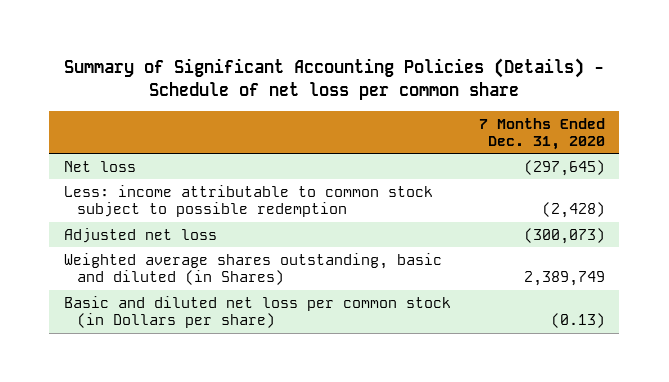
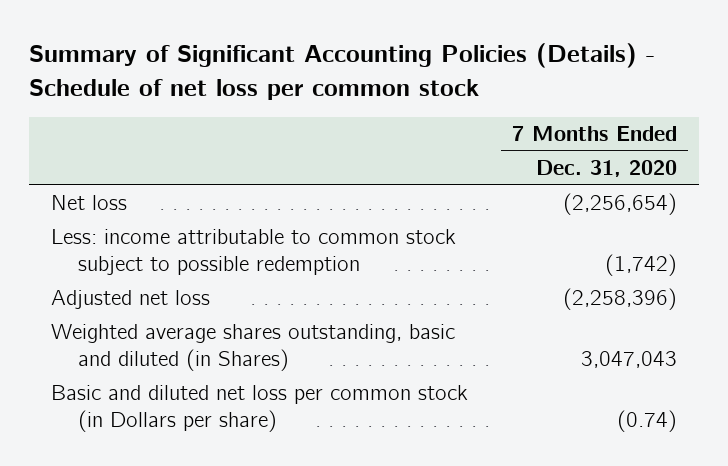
[64,57,605,100] Summary of Significant Accounting Policies (Details) - Schedule of net loss per common share -> [28,43,655,100] Summary of Significant Accounting Policies (Details) - Schedule of net loss per common stock
[523,159,605,176] (297,645) -> [563,193,678,216] (2,256,654)
[541,202,605,219] (2,428) -> [605,254,678,277] (1,742)
[523,227,605,244] (300,073) -> [563,288,678,311] (2,258,396)
[523,271,605,287] 2,389,749 -> [581,351,678,369] 3,047,043
[550,313,605,329] (0.13) -> [617,410,678,433] (0.74)

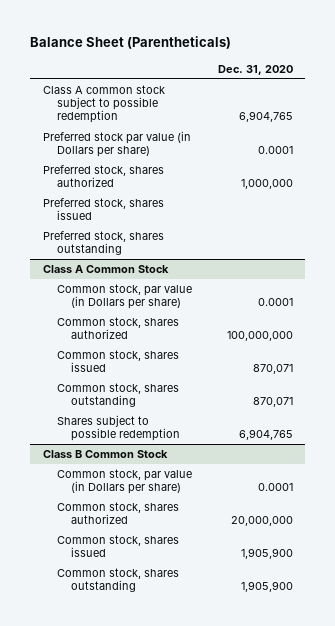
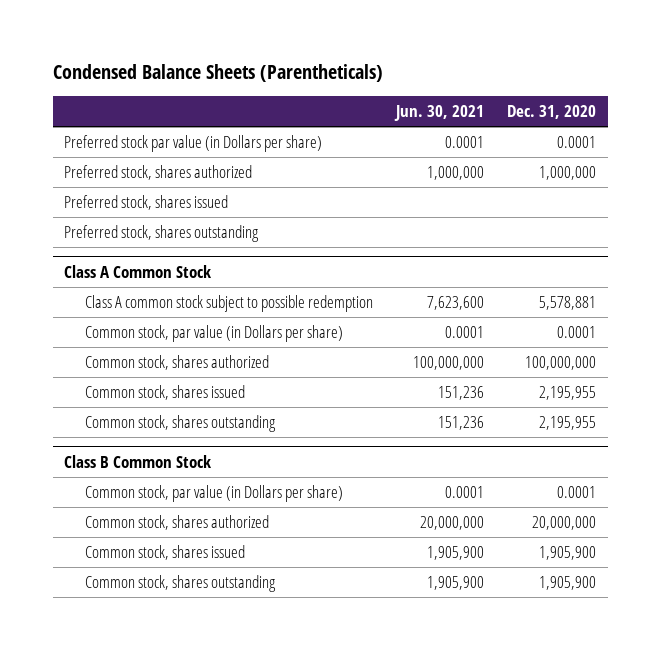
[29,36,231,50] Balance Sheet (Parentheticals) -> [52,63,383,82] Condensed Balance Sheets (Parentheticals)
none -> [394,104,485,121] Jun. 30, 2021
[42,85,165,124] Class A common stock subject to possible redemption -> none
none -> [85,295,374,313] Class A common stock subject to possible redemption
[56,415,180,442] Shares subject to possible redemption -> none
[252,364,293,375] 870,071 -> [539,386,597,401] 2,195,955
[252,397,293,408] 870,071 -> [539,416,597,431] 2,195,955

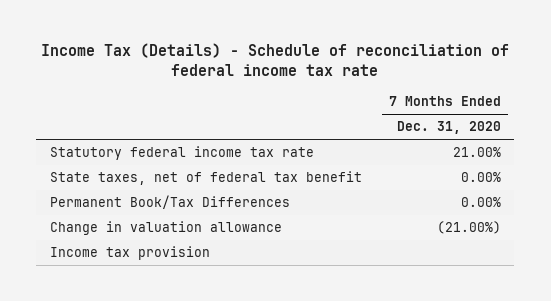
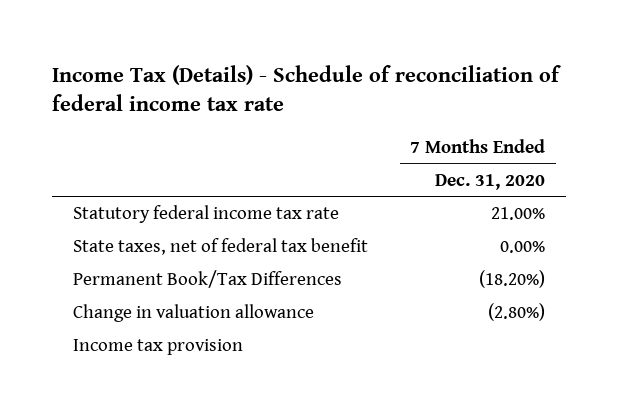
[460,197,501,208] 0.00% -> [479,270,546,289] (18.20%)
[436,221,501,235] (21.00%) -> [488,303,546,322] (2.80%)

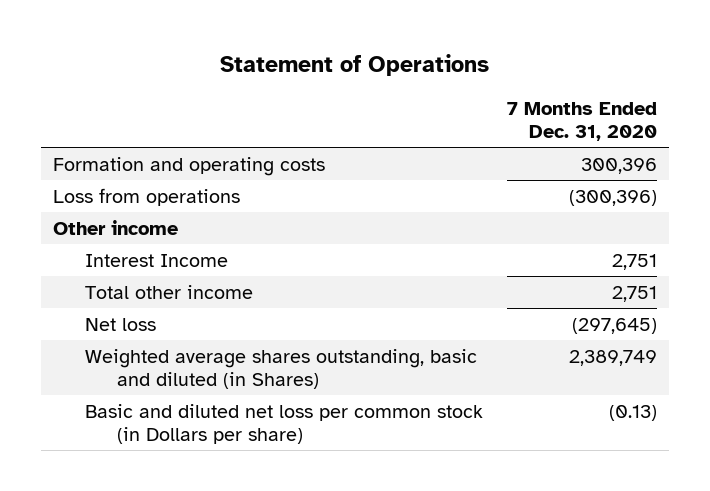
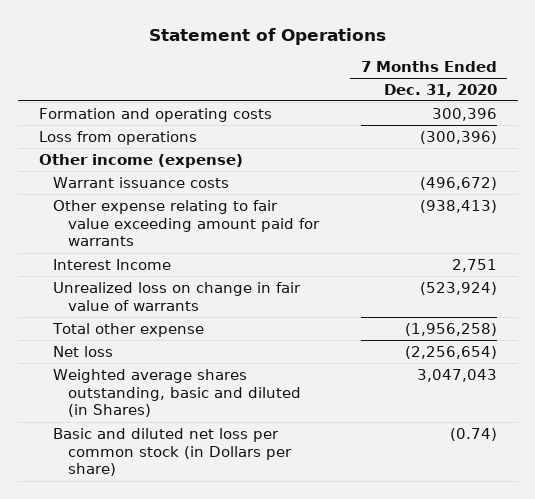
[53,219,179,235] Other income -> [38,153,243,168] Other income (expense)
none -> [53,176,230,188] Warrant issuance costs
none -> [53,199,320,247] Other expense relating to fair value exceeding amount paid for warrants
none -> [53,281,302,311] Unrealized loss on change in fair value of warrants
[84,284,253,299] Total other income -> [52,322,205,337] Total other expense
[612,285,658,302] 2,751 -> [404,322,497,336] (1,956,258)
[572,317,658,334] (297,645) -> [404,345,497,359] (2,256,654)
[569,349,658,366] 2,389,749 -> [416,368,497,382] 3,047,043
[609,404,658,421] (0.13) -> [449,427,497,441] (0.74)

